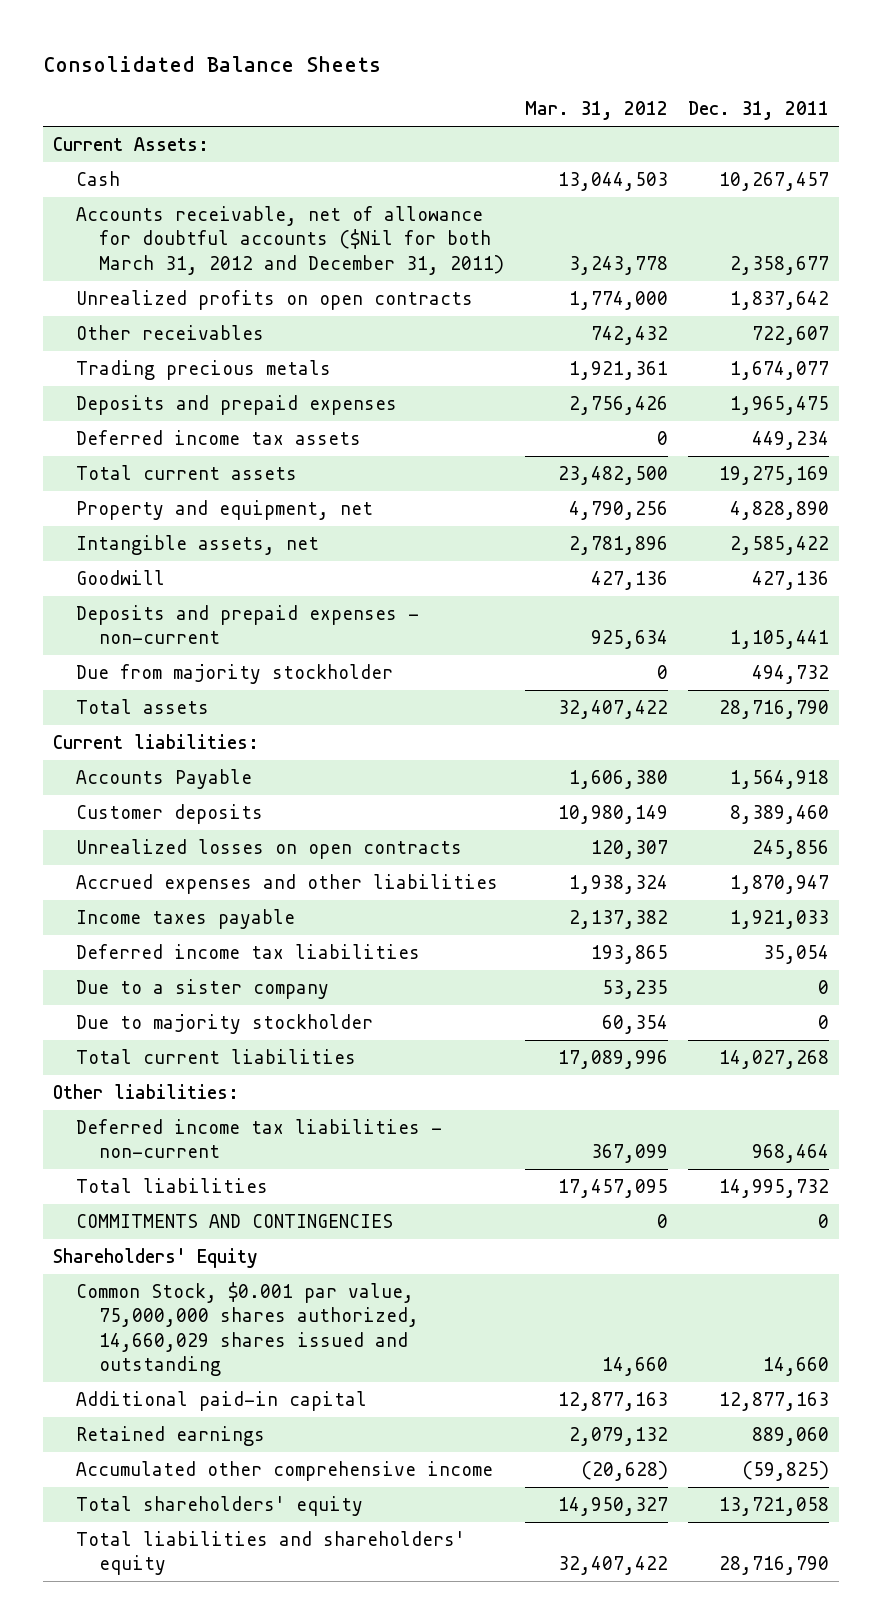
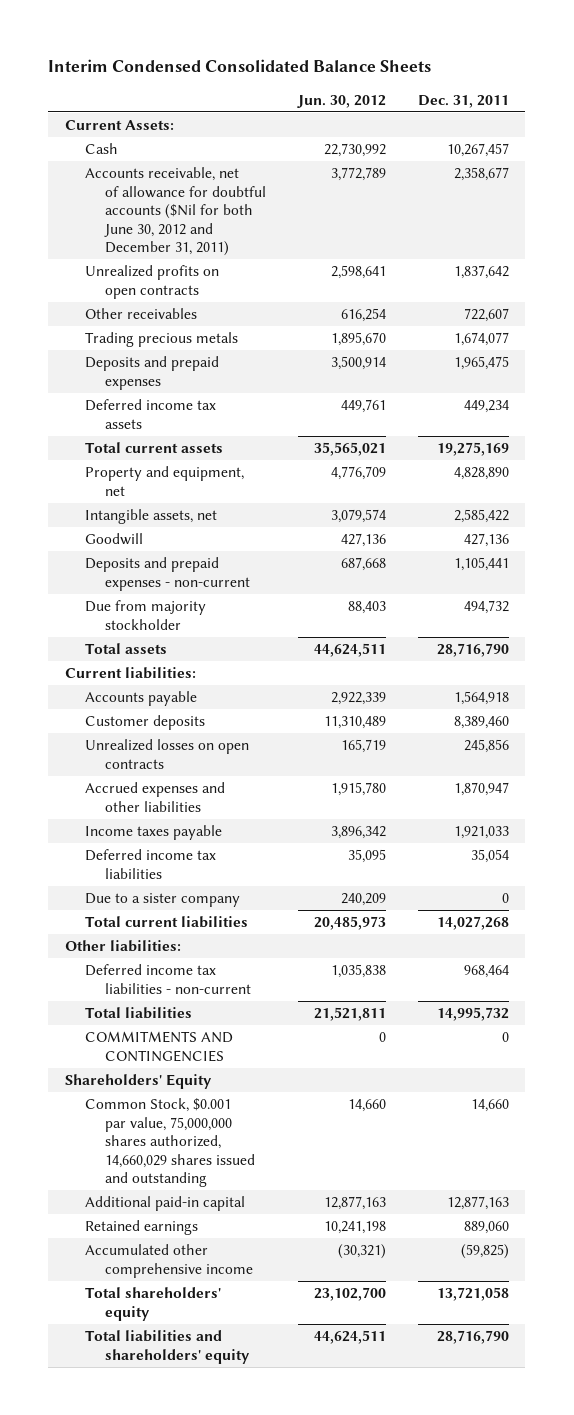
[42,56,381,73] Consolidated Balance Sheets -> [48,59,432,73] Interim Condensed Consolidated Balance Sheets
[524,101,668,121] Mar. 31, 2012 -> none
none -> [297,94,387,108] Jun. 30, 2012
[76,206,505,275] Accounts receivable, net of allowance for doubtful accounts ($Nil for both March 31, 2012 and December 31, 2011) -> [84,167,267,257] Accounts receivable, net of allowance for doubtful accounts ($Nil for both June 30, 2012 and December 31, 2011)
[76,769,253,790] Accounts Payable -> [84,691,197,707] Accounts payable
[76,1014,374,1035] Due to majority stockholder -> none

